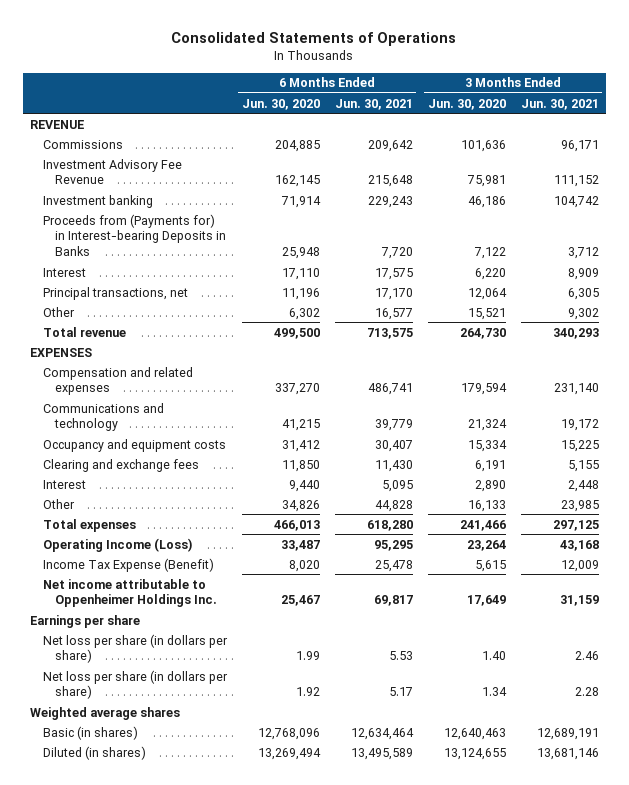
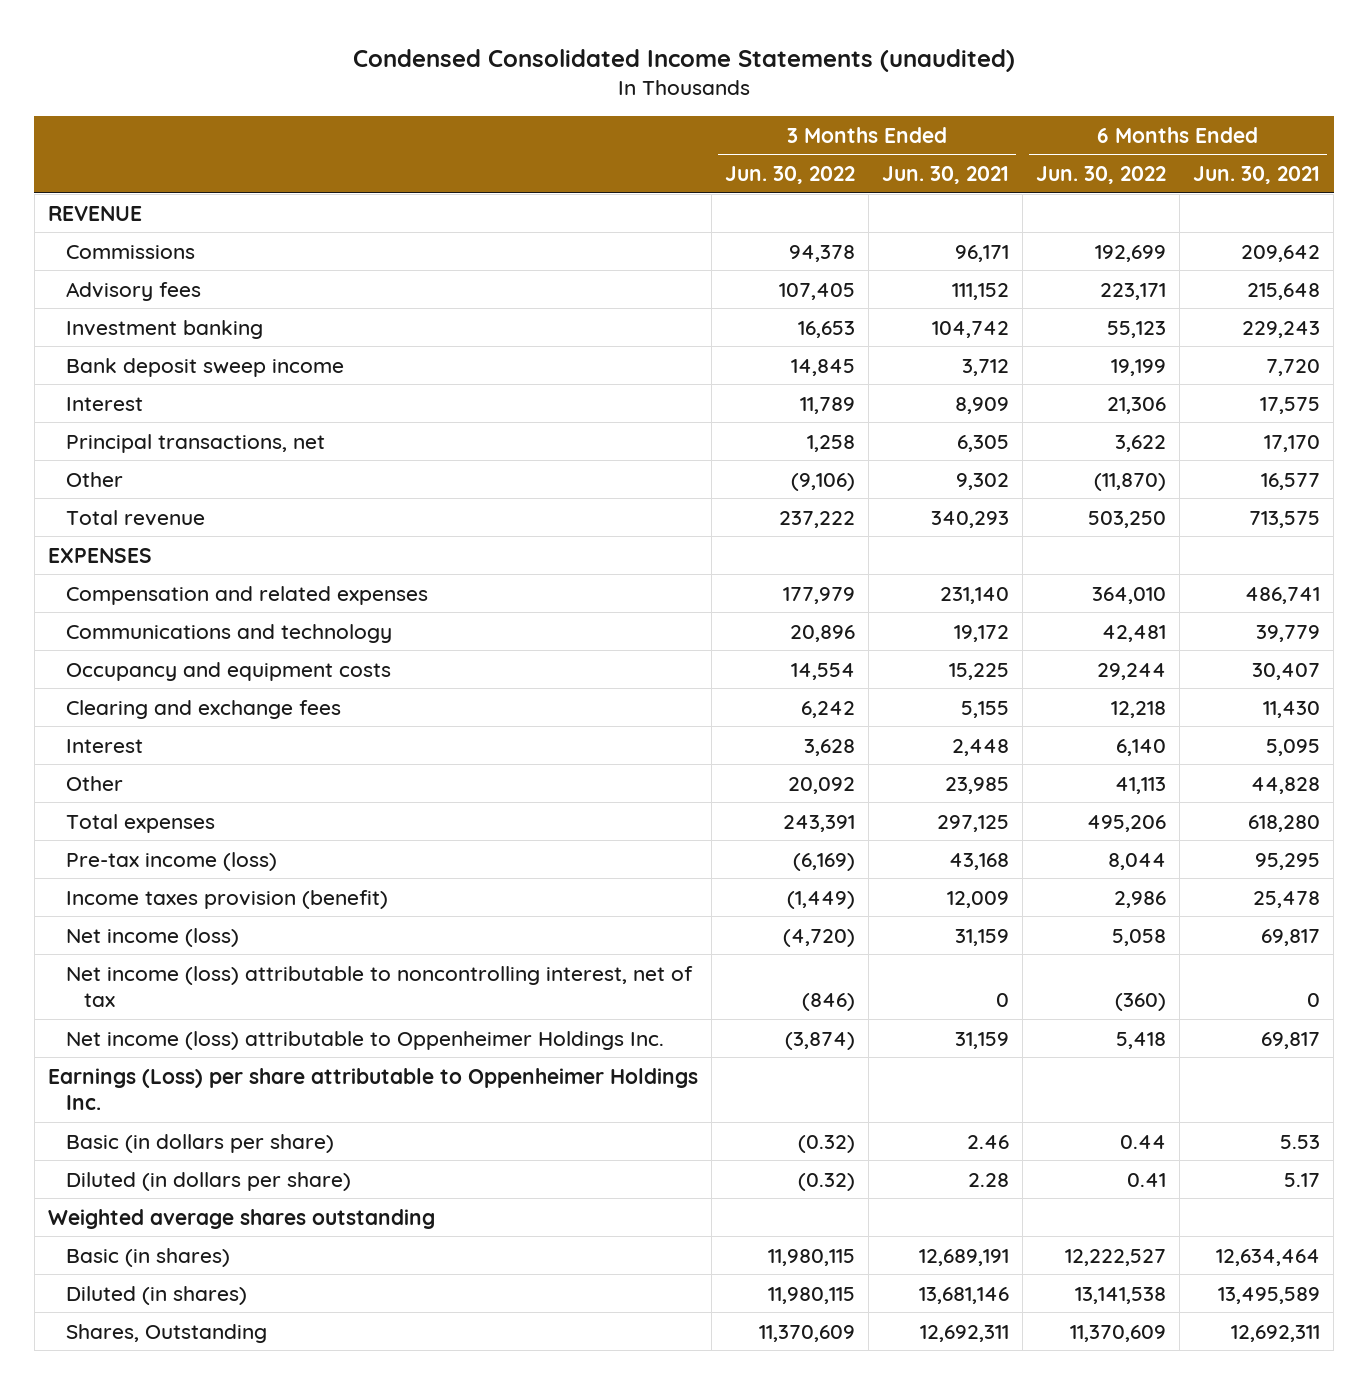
[171,31,457,46] Consolidated Statements of Operations -> [353,48,1016,72] Condensed Consolidated Income Statements (unaudited)
[241,98,320,110] Jun. 30, 2020 -> none
[427,98,506,110] Jun. 30, 2020 -> none
none -> [724,166,855,185] Jun. 30, 2022
none -> [1036,166,1167,185] Jun. 30, 2022
[42,158,182,185] Investment Advisory Fee Revenue -> [65,281,201,301] Advisory fees
[42,213,226,256] Proceeds from (Payments for) in Interest-bearing Deposits in Banks -> [65,357,344,377] Bank deposit sweep income
[42,537,193,552] Operating Income (Loss) -> [65,851,277,871] Pre-tax income (loss)
[42,557,214,572] Income Tax Expense (Benefit) -> [65,889,388,909] Income taxes provision (benefit)
none -> [65,927,239,947] Net income (loss)
none -> [65,965,693,1007] Net income (loss) attributable to noncontrolling interest, net of tax
[42,578,217,608] Net income attributable to Oppenheimer Holdings Inc. -> [65,1030,664,1050] Net income (loss) attributable to Oppenheimer Holdings Inc.
[30,614,141,628] Earnings per share -> [47,1067,698,1110] Earnings (Loss) per share attributable to Oppenheimer Holdings Inc.
[42,633,228,664] Net loss per share (in dollars per share) -> [65,1133,334,1153] Basic (in dollars per share)
[42,669,228,700] Net loss per share (in dollars per share) -> [65,1171,351,1191] Diluted (in dollars per share)
[30,706,181,720] Weighted average shares -> [47,1208,435,1229] Weighted average shares outstanding
none -> [65,1323,267,1343] Shares, Outstanding

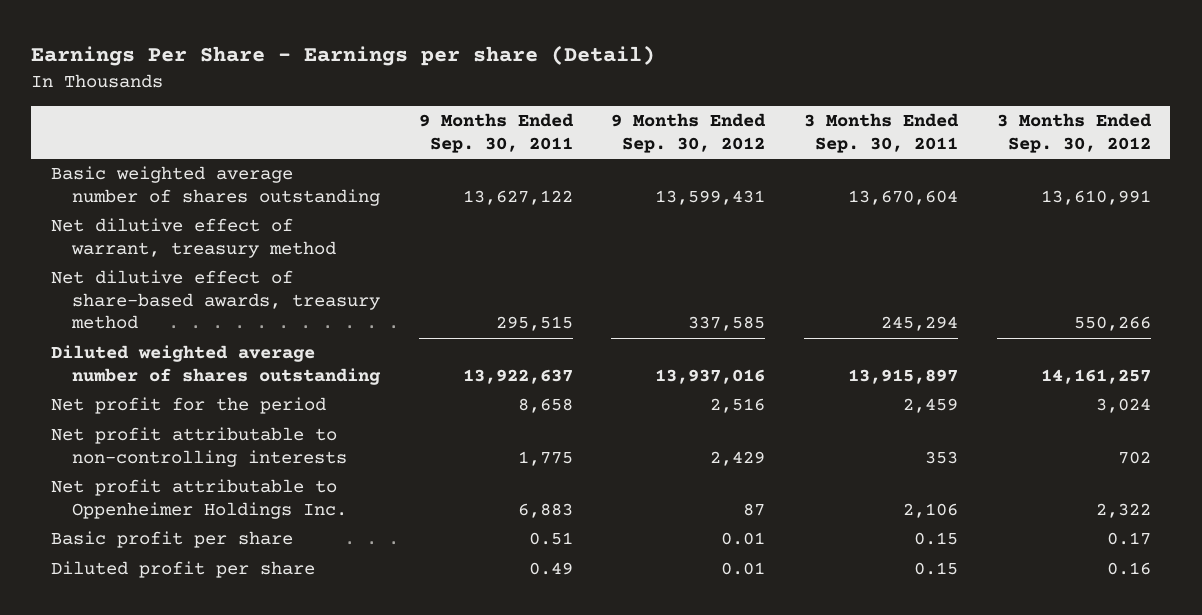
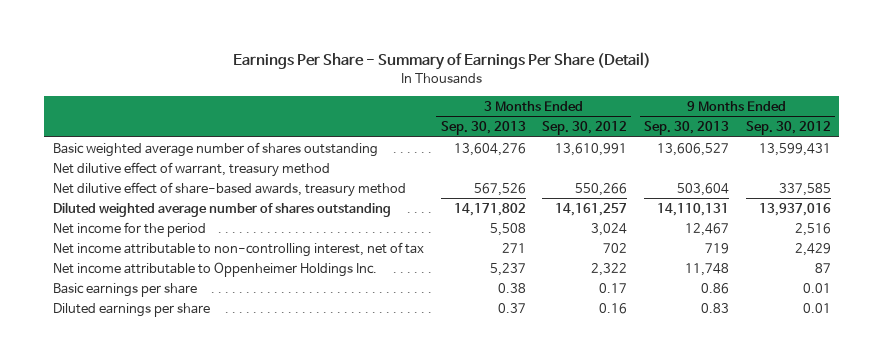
[31,44,656,66] Earnings Per Share - Earnings per share (Detail) -> [232,51,651,70] Earnings Per Share - Summary of Earnings Per Share (Detail)
[418,113,574,153] 9 Months Ended Sep. 30, 2011 -> none
[804,113,960,153] 3 Months Ended Sep. 30, 2011 -> none
none -> [440,121,526,136] Sep. 30, 2013
none -> [643,121,729,136] Sep. 30, 2013
[50,397,326,415] Net profit for the period -> [52,221,206,237] Net income for the period
[50,427,347,467] Net profit attributable to non-controlling interests -> [52,241,424,257] Net income attributable to non-controlling interest, net of tax
[50,479,347,519] Net profit attributable to Oppenheimer Holdings Inc. -> [52,261,377,277] Net income attributable to Oppenheimer Holdings Inc.
[50,531,293,549] Basic profit per share -> [52,282,197,297] Basic earnings per share
[50,561,315,579] Diluted profit per share -> [52,302,210,317] Diluted earnings per share

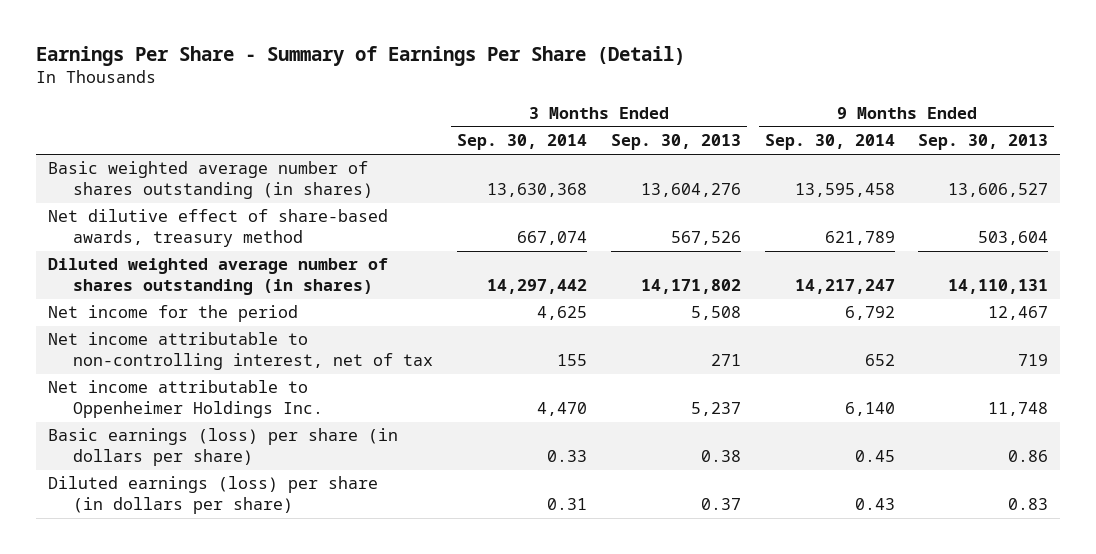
[542,121,628,136] Sep. 30, 2012 -> none
[745,121,831,136] Sep. 30, 2012 -> none
none -> [457,134,588,151] Sep. 30, 2014
none -> [764,134,895,151] Sep. 30, 2014
[52,161,330,177] Net dilutive effect of warrant, treasury method -> none
[52,141,378,157] Basic weighted average number of shares outstanding -> [47,161,374,200] Basic weighted average number of shares outstanding (in shares)
[52,201,391,217] Diluted weighted average number of shares outstanding -> [47,258,388,296] Diluted weighted average number of shares outstanding (in shares)
[52,282,197,297] Basic earnings per share -> [47,428,398,467] Basic earnings (loss) per share (in dollars per share)
[52,302,210,317] Diluted earnings per share -> [47,476,378,515] Diluted earnings (loss) per share (in dollars per share)

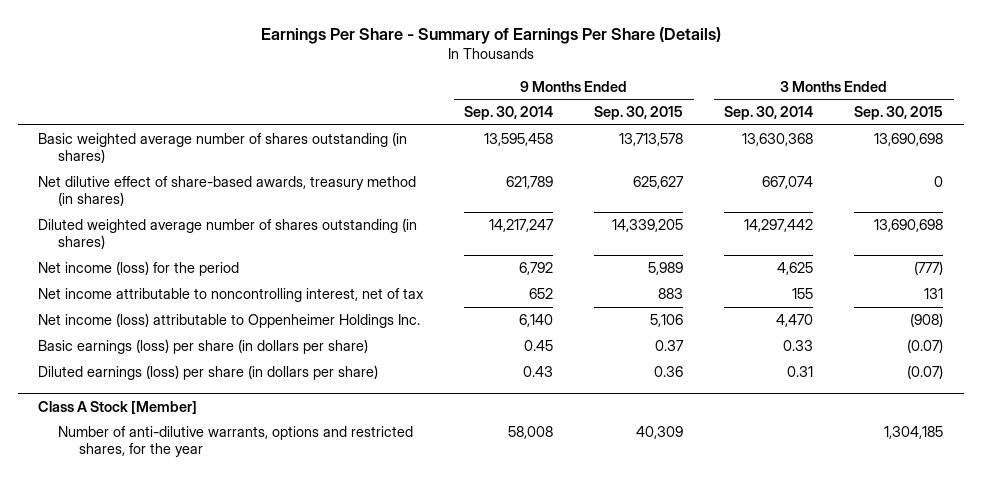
[35,46,685,67] Earnings Per Share - Summary of Earnings Per Share (Detail) -> [260,27,721,45] Earnings Per Share - Summary of Earnings Per Share (Details)
[610,134,741,151] Sep. 30, 2013 -> none
[918,134,1049,151] Sep. 30, 2013 -> none
none -> [594,106,684,121] Sep. 30, 2015
none -> [854,106,944,121] Sep. 30, 2015
[47,209,388,248] Net dilutive effect of share-based awards, treasury method -> [38,176,417,207] Net dilutive effect of share-based awards, treasury method (in shares)
[47,305,298,323] Net income for the period -> [38,261,240,277] Net income (loss) for the period
[47,332,434,371] Net income attributable to non-controlling interest, net of tax -> [38,288,425,303] Net income attributable to noncontrolling interest, net of tax
[47,380,324,419] Net income attributable to Oppenheimer Holdings Inc. -> [38,313,421,329] Net income (loss) attributable to Oppenheimer Holdings Inc.
none -> [38,400,198,414] Class A Stock [Member]
none -> [58,426,414,458] Number of anti-dilutive warrants, options and restricted shares, for the year

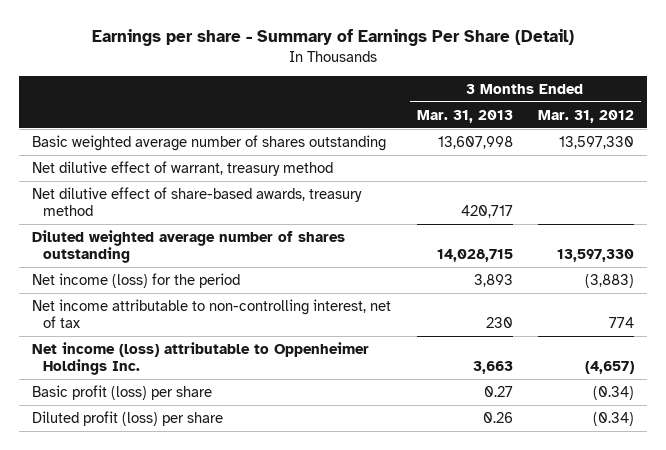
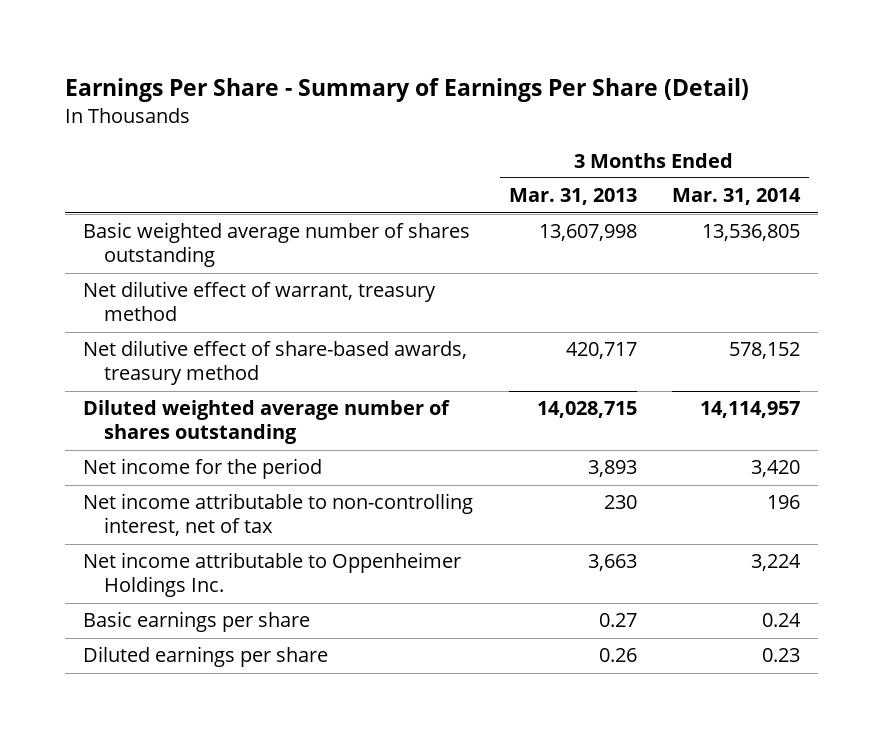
[92,28,575,46] Earnings per share - Summary of Earnings Per Share (Detail) -> [64,78,749,103] Earnings Per Share - Summary of Earnings Per Share (Detail)
[538,109,635,123] Mar. 31, 2012 -> none
none -> [672,188,802,206] Mar. 31, 2014
[32,272,241,288] Net income (loss) for the period -> [82,458,322,480] Net income for the period
[32,341,370,376] Net income (loss) attributable to Oppenheimer Holdings Inc. -> [82,552,461,598] Net income attributable to Oppenheimer Holdings Inc.
[32,384,213,400] Basic profit (loss) per share -> [82,611,310,633] Basic earnings per share
[32,410,224,426] Diluted profit (loss) per share -> [82,646,328,668] Diluted earnings per share

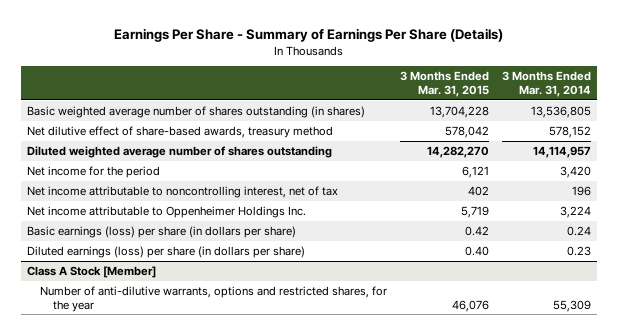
[64,78,749,103] Earnings Per Share - Summary of Earnings Per Share (Detail) -> [114,27,504,42] Earnings Per Share - Summary of Earnings Per Share (Details)
[508,188,637,206] Mar. 31, 2013 -> none
none -> [399,71,489,98] 3 Months Ended Mar. 31, 2015
[82,281,436,322] Net dilutive effect of warrant, treasury method -> none
[82,222,470,268] Basic weighted average number of shares outstanding -> [27,105,366,118] Basic weighted average number of shares outstanding (in shares)
[82,493,473,537] Net income attributable to non-controlling interest, net of tax -> [27,185,339,198] Net income attributable to noncontrolling interest, net of tax
[82,611,310,633] Basic earnings per share -> [27,225,297,238] Basic earnings (loss) per share (in dollars per share)
[82,646,328,668] Diluted earnings per share -> [27,245,306,258] Diluted earnings (loss) per share (in dollars per share)
none -> [27,265,157,278] Class A Stock [Member]
none -> [40,285,388,312] Number of anti-dilutive warrants, options and restricted shares, for the year

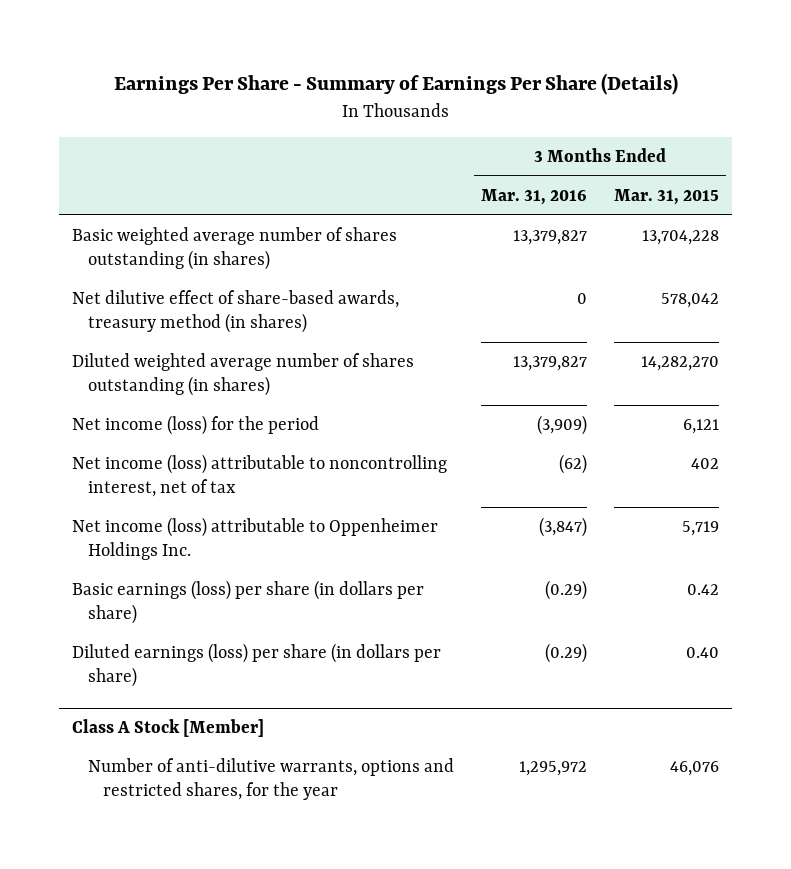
[501,71,591,98] 3 Months Ended Mar. 31, 2014 -> none
none -> [480,188,587,205] Mar. 31, 2016
[27,125,334,138] Net dilutive effect of share-based awards, treasury method -> [72,290,400,334] Net dilutive effect of share-based awards, treasury method (in shares)
[27,145,333,158] Diluted weighted average number of shares outstanding -> [72,353,415,397] Diluted weighted average number of shares outstanding (in shares)
[27,165,161,178] Net income for the period -> [72,415,320,436] Net income (loss) for the period
[27,185,339,198] Net income attributable to noncontrolling interest, net of tax -> [72,454,448,498] Net income (loss) attributable to noncontrolling interest, net of tax
[27,205,307,218] Net income attributable to Oppenheimer Holdings Inc. -> [72,517,439,561] Net income (loss) attributable to Oppenheimer Holdings Inc.

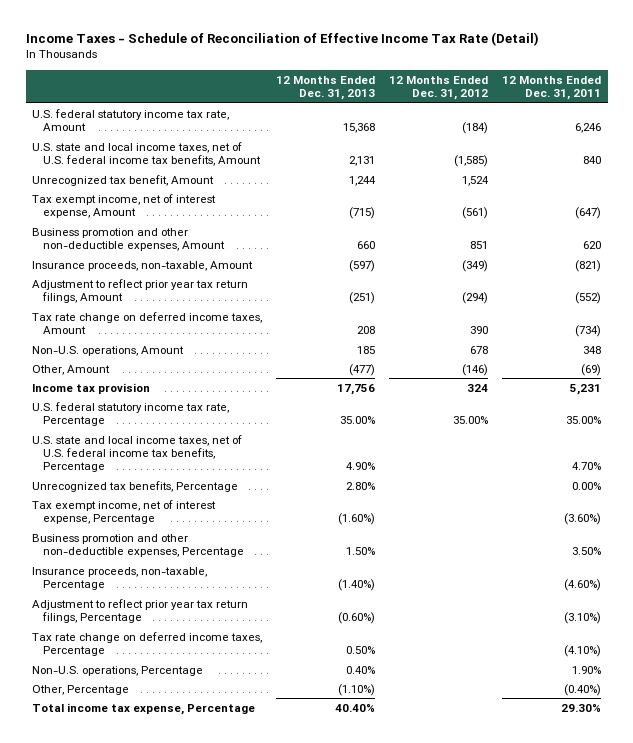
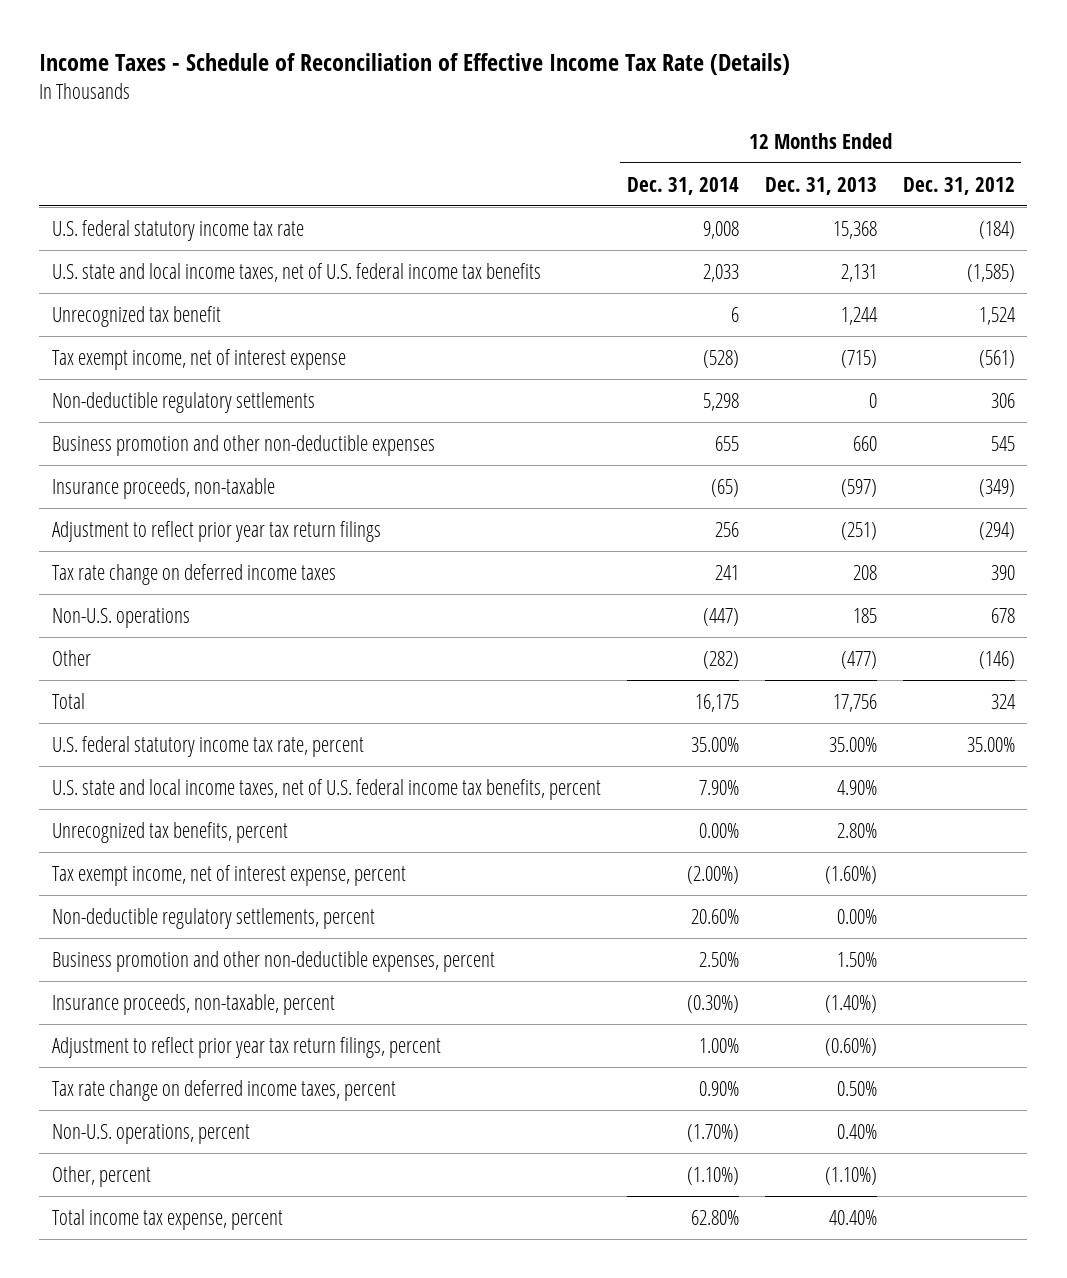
[25,32,539,47] Income Taxes - Schedule of Reconciliation of Effective Income Tax Rate (Detail) -> [39,53,791,76] Income Taxes - Schedule of Reconciliation of Effective Income Tax Rate (Details)
[501,75,601,100] 12 Months Ended Dec. 31, 2011 -> none
none -> [626,176,739,195] Dec. 31, 2014
[32,108,230,132] U.S. federal statutory income tax rate, Amount -> [52,219,305,241] U.S. federal statutory income tax rate
[32,141,261,167] U.S. state and local income taxes, net of U.S. federal income tax benefits, Amount -> [52,262,542,282] U.S. state and local income taxes, net of U.S. federal income tax benefits
[32,174,215,186] Unrecognized tax benefit, Amount -> [52,305,222,327] Unrecognized tax benefit
[32,193,217,219] Tax exempt income, net of interest expense, Amount -> [52,348,347,370] Tax exempt income, net of interest expense
none -> [52,391,316,413] Non-deductible regulatory settlements
[32,227,225,252] Business promotion and other non-deductible expenses, Amount -> [52,434,436,456] Business promotion and other non-deductible expenses
[469,241,488,250] 851 -> [990,435,1015,451] 545
[32,260,254,271] Insurance proceeds, non-taxable, Amount -> [52,477,276,499] Insurance proceeds, non-taxable
[32,278,249,304] Adjustment to reflect prior year tax return filings, Amount -> [52,520,382,542] Adjustment to reflect prior year tax return filings
[32,311,263,335] Tax rate change on deferred income taxes, Amount -> [52,563,337,585] Tax rate change on deferred income taxes
[32,345,185,356] Non-U.S. operations, Amount -> [52,607,191,628] Non-U.S. operations
[32,364,111,375] Other, Amount -> [52,649,92,666] Other
[32,382,151,394] Income tax provision -> [52,692,86,709] Total
[32,401,230,427] U.S. federal statutory income tax rate, Percentage -> [52,735,365,757] U.S. federal statutory income tax rate, percent
[32,434,243,473] U.S. state and local income taxes, net of U.S. federal income tax benefits, Percentage -> [52,778,602,800] U.S. state and local income taxes, net of U.S. federal income tax benefits, percent
[32,480,239,492] Unrecognized tax benefits, Percentage -> [52,821,289,843] Unrecognized tax benefits, percent
[32,499,217,525] Tax exempt income, net of interest expense, Percentage -> [52,864,407,886] Tax exempt income, net of interest expense, percent
none -> [52,907,376,929] Non-deductible regulatory settlements, percent
[32,533,244,558] Business promotion and other non-deductible expenses, Percentage -> [52,950,496,972] Business promotion and other non-deductible expenses, percent
[32,566,208,591] Insurance proceeds, non-taxable, Percentage -> [52,993,336,1015] Insurance proceeds, non-taxable, percent
[32,598,249,624] Adjustment to reflect prior year tax return filings, Percentage -> [52,1036,442,1058] Adjustment to reflect prior year tax return filings, percent
[32,631,263,657] Tax rate change on deferred income taxes, Percentage -> [52,1079,397,1101] Tax rate change on deferred income taxes, percent
[32,665,204,676] Non-U.S. operations, Percentage -> [52,1123,251,1144] Non-U.S. operations, percent
[32,684,130,695] Other, Percentage -> [52,1165,152,1187] Other, percent
[32,702,256,715] Total income tax expense, Percentage -> [52,1208,284,1230] Total income tax expense, percent

